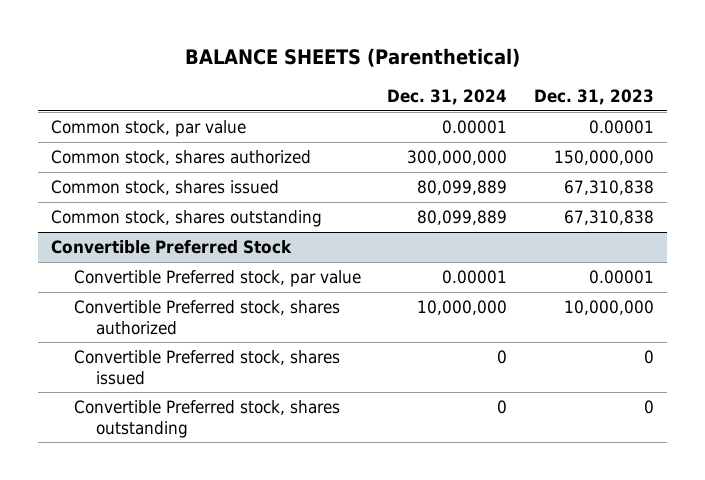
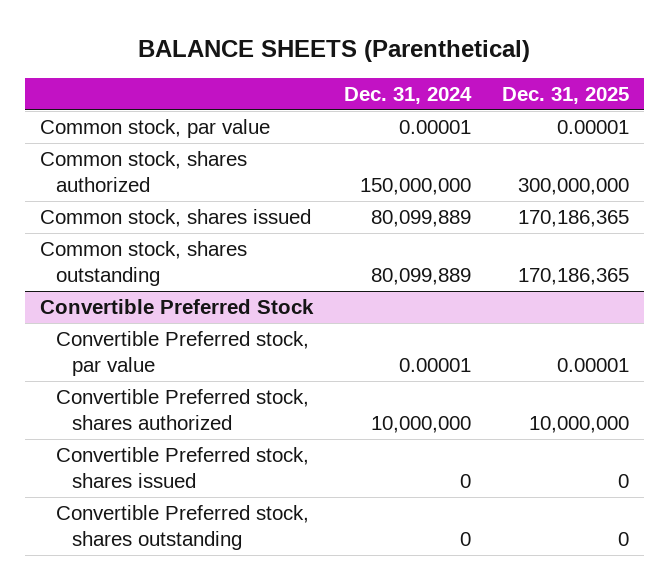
[533,88,654,105] Dec. 31, 2023 -> none
none -> [501,86,629,104] Dec. 31, 2025
[407,149,508,165] 300,000,000 -> [359,177,471,195] 150,000,000

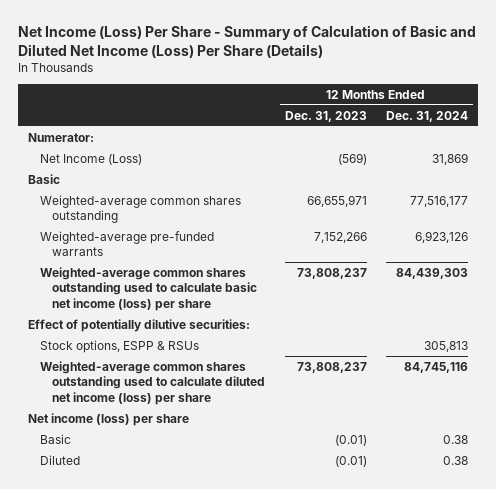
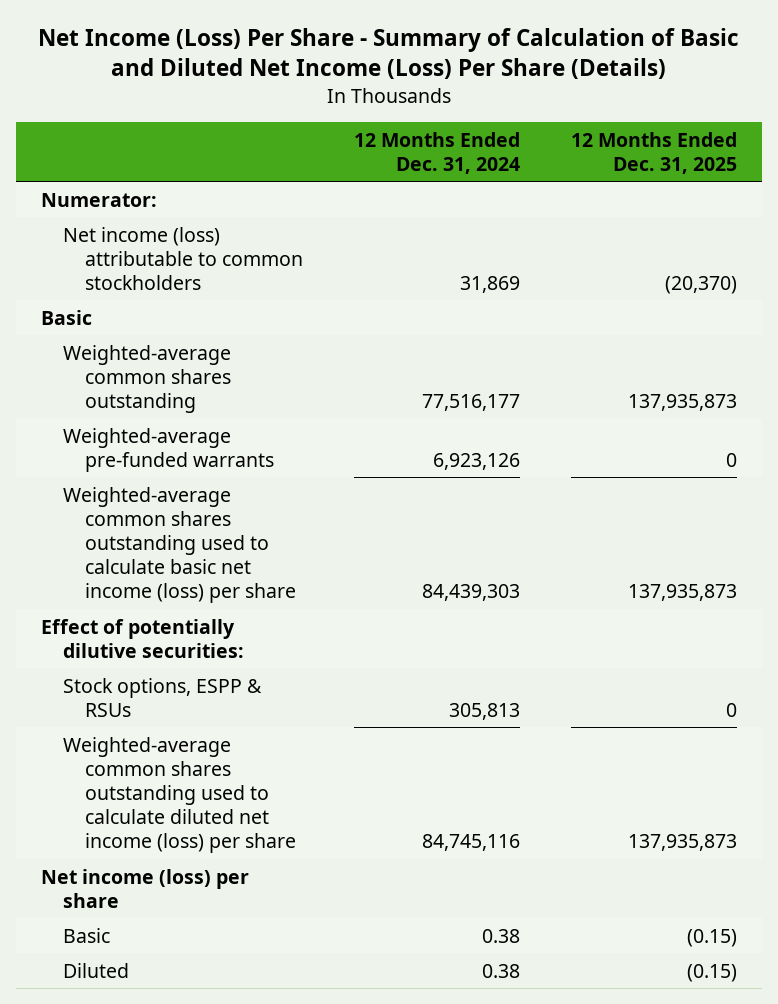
[284,110,367,122] Dec. 31, 2023 -> none
none -> [570,131,737,174] 12 Months Ended Dec. 31, 2025
[39,153,142,165] Net Income (Loss) -> [62,226,303,290] Net income (loss) attributable to common stockholders

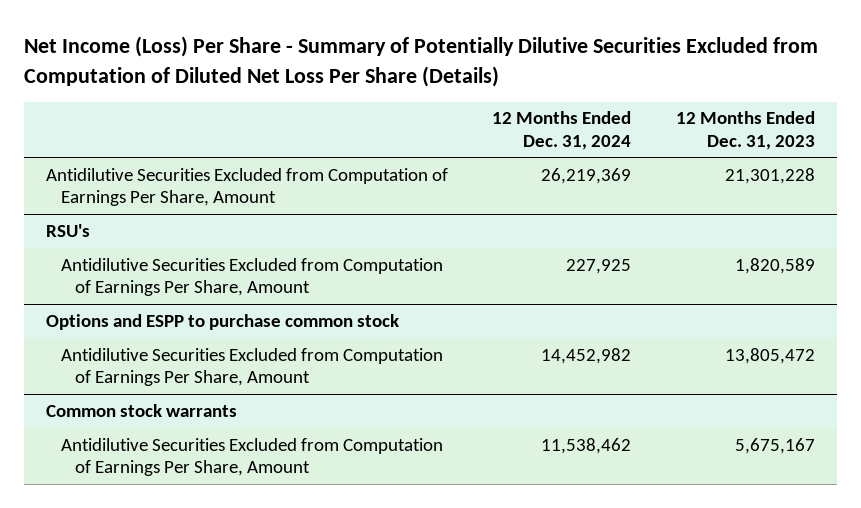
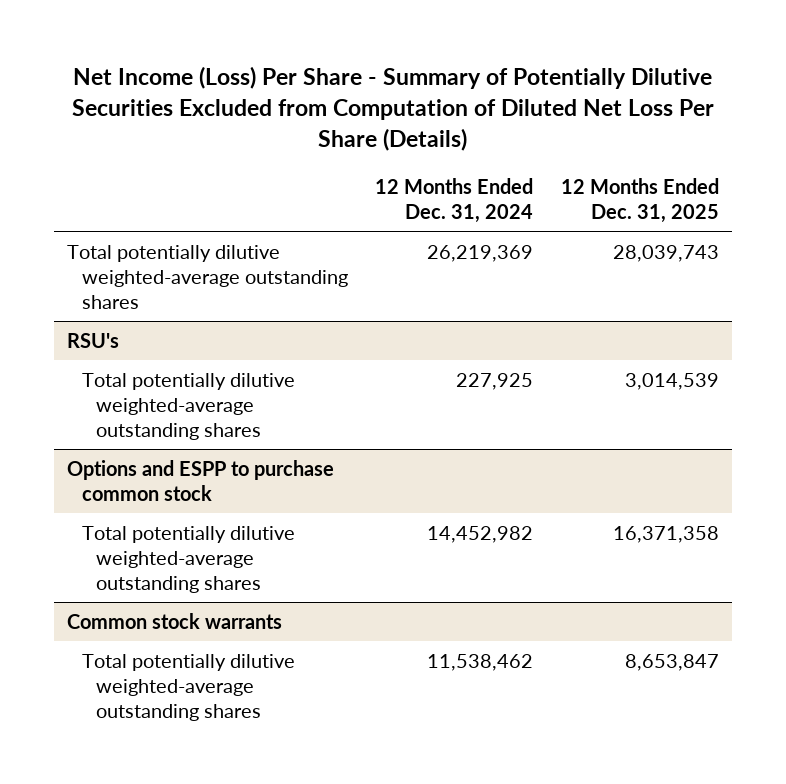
[675,111,815,150] 12 Months Ended Dec. 31, 2023 -> none
none -> [560,177,719,223] 12 Months Ended Dec. 31, 2025
[45,167,448,207] Antidilutive Securities Excluded from Computation of Earnings Per Share, Amount -> [67,244,348,310] Total potentially dilutive weighted-average outstanding shares
[60,257,443,297] Antidilutive Securities Excluded from Computation of Earnings Per Share, Amount -> [81,372,295,441] Total potentially dilutive weighted-average outstanding shares
[60,347,443,387] Antidilutive Securities Excluded from Computation of Earnings Per Share, Amount -> [81,525,295,594] Total potentially dilutive weighted-average outstanding shares
[60,437,443,477] Antidilutive Securities Excluded from Computation of Earnings Per Share, Amount -> [81,653,295,722] Total potentially dilutive weighted-average outstanding shares

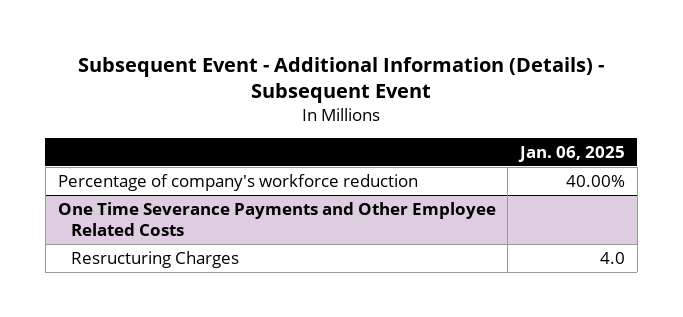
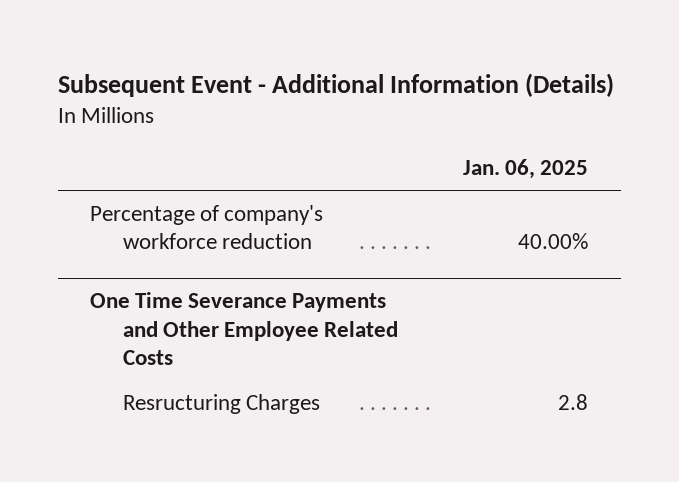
[78,56,605,104] Subsequent Event - Additional Information (Details) - Subsequent Event -> [57,72,614,97] Subsequent Event - Additional Information (Details)
[600,251,626,264] 4.0 -> [558,393,589,410] 2.8

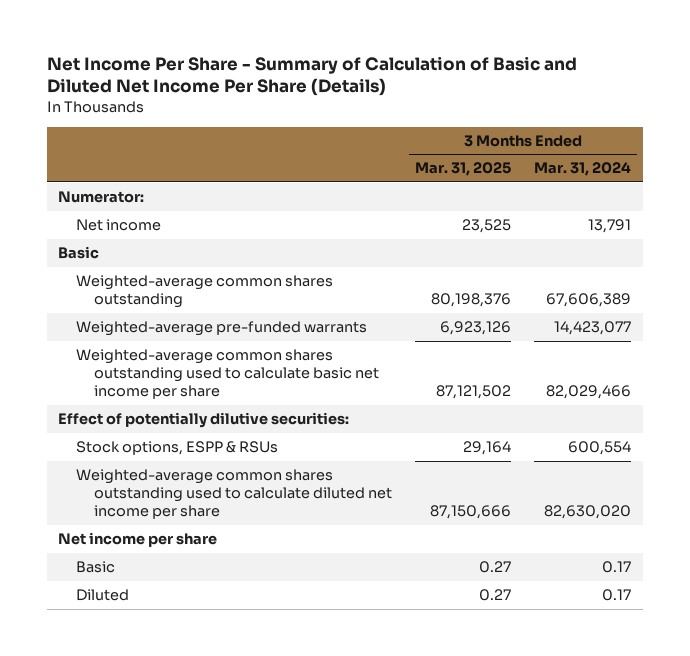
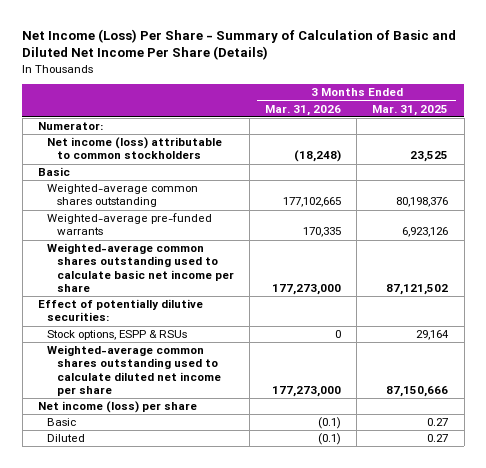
[46,55,577,97] Net Income Per Share - Summary of Calculation of Basic and Diluted Net Income Per Share (Details) -> [22,28,457,61] Net Income (Loss) Per Share - Summary of Calculation of Basic and Diluted Net Income Per Share (Details)
[534,162,632,177] Mar. 31, 2024 -> none
none -> [265,104,342,116] Mar. 31, 2026
[76,219,162,232] Net income -> [47,137,223,160] Net income (loss) attributable to common stockholders
[58,532,218,548] Net income per share -> [37,401,197,414] Net income (loss) per share

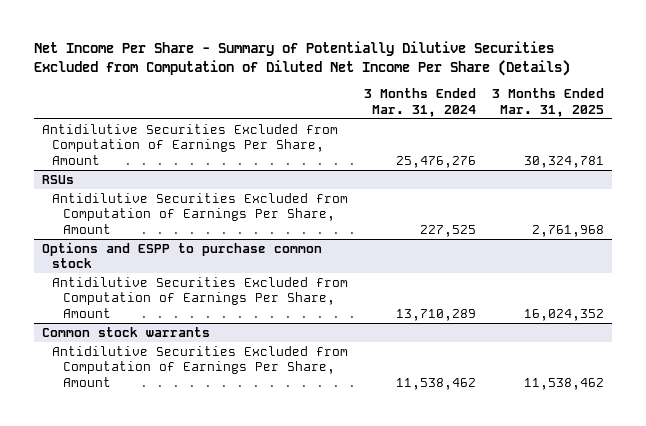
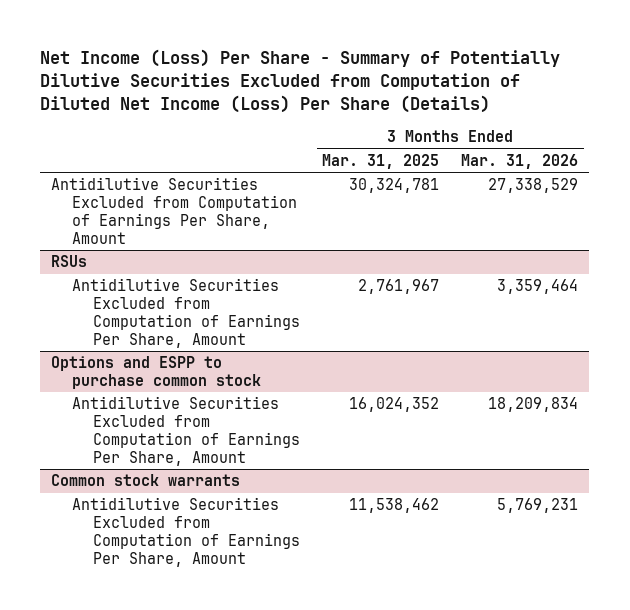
[33,40,570,77] Net Income Per Share - Summary of Potentially Dilutive Securities Excluded from Computation of Diluted Net Income Per Share (Details) -> [40,48,561,114] Net Income (Loss) Per Share - Summary of Potentially Dilutive Securities Excluded from Computation of Diluted Net Income (Loss) Per Share (Details)
[364,88,477,117] 3 Months Ended Mar. 31, 2024 -> none
none -> [461,154,579,170] Mar. 31, 2026
[532,224,605,237] 2,761,968 -> [358,279,440,295] 2,761,967

